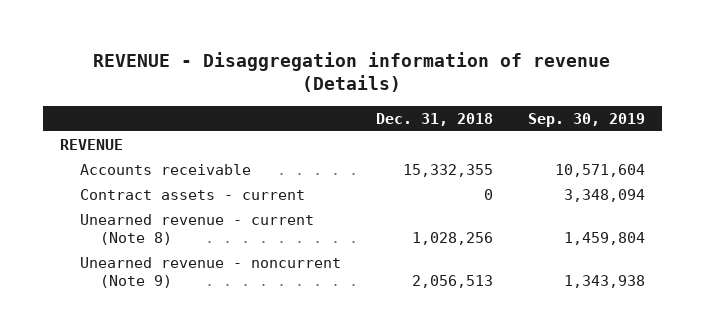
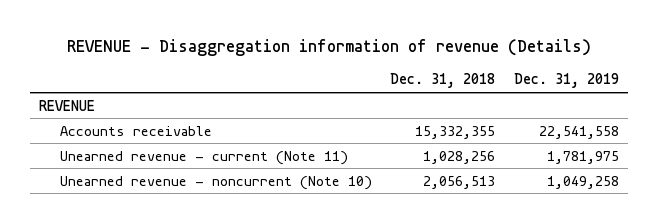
[527,112,645,127] Sep. 30, 2019 -> none
none -> [513,73,619,89] Dec. 31, 2019
[80,189,306,201] Contract assets - current -> none
[80,214,315,245] Unearned revenue - current (Note 8) -> [59,150,348,165] Unearned revenue - current (Note 11)
[80,257,342,288] Unearned revenue - noncurrent (Note 9) -> [59,175,372,190] Unearned revenue - noncurrent (Note 10)

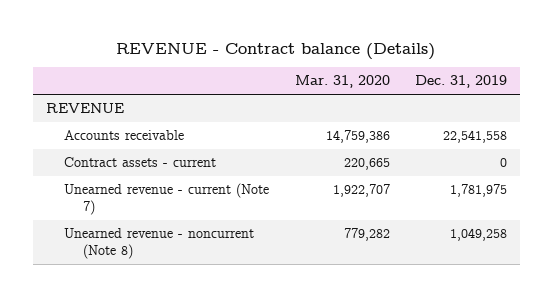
[66,39,591,57] REVENUE - Disaggregation information of revenue (Details) -> [116,42,436,60] REVENUE - Contract balance (Details)
[390,73,496,89] Dec. 31, 2018 -> none
none -> [294,75,390,89] Mar. 31, 2020
none -> [64,157,217,168] Contract assets - current
[59,150,348,165] Unearned revenue - current (Note 11) -> [64,183,270,216] Unearned revenue - current (Note 7)
[59,175,372,190] Unearned revenue - noncurrent (Note 10) -> [64,228,255,260] Unearned revenue - noncurrent (Note 8)

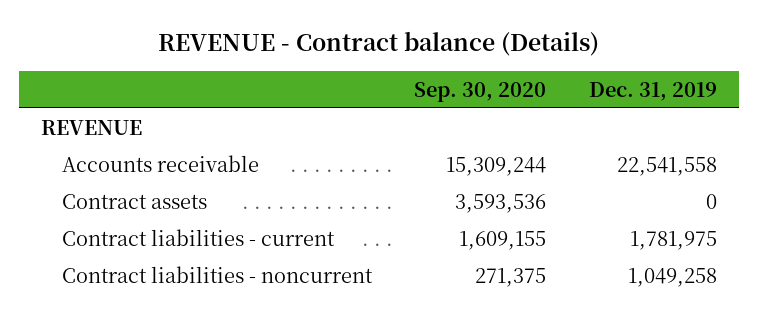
[294,75,390,89] Mar. 31, 2020 -> none
none -> [414,81,547,102] Sep. 30, 2020
[64,157,217,168] Contract assets - current -> [61,193,207,209] Contract assets
[64,183,270,216] Unearned revenue - current (Note 7) -> [61,228,335,246] Contract liabilities - current
[64,228,255,260] Unearned revenue - noncurrent (Note 8) -> [61,265,373,283] Contract liabilities - noncurrent

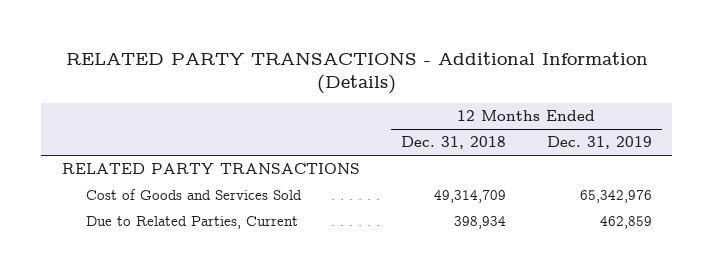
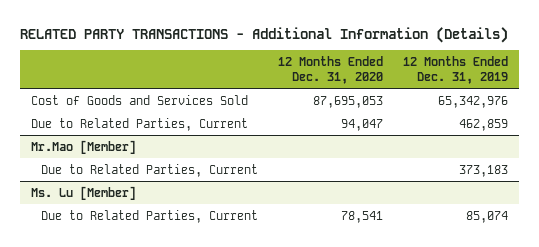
[400,136,506,150] Dec. 31, 2018 -> none
none -> [278,56,384,84] 12 Months Ended Dec. 31, 2020
[61,163,360,175] RELATED PARTY TRANSACTIONS -> none
none -> [30,139,136,154] Mr.Mao [Member]
none -> [40,163,258,177] Due to Related Parties, Current
none -> [30,185,136,200] Ms. Lu [Member]
none -> [40,209,258,223] Due to Related Parties, Current

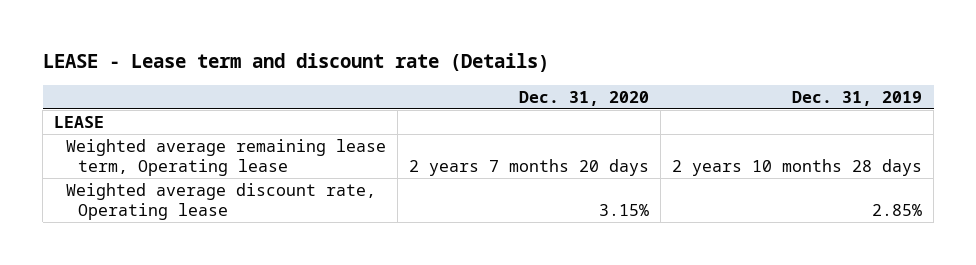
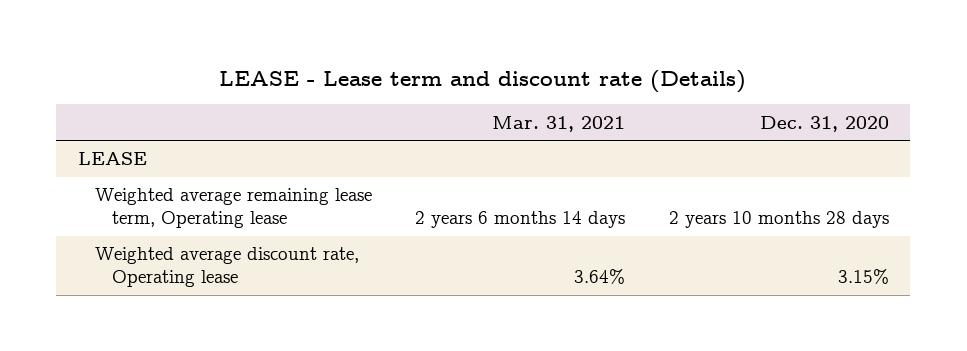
[792,90,923,106] Dec. 31, 2019 -> none
none -> [492,115,626,132] Mar. 31, 2021
[409,158,650,176] 2 years 7 months 20 days -> [668,211,889,229] 2 years 10 months 28 days

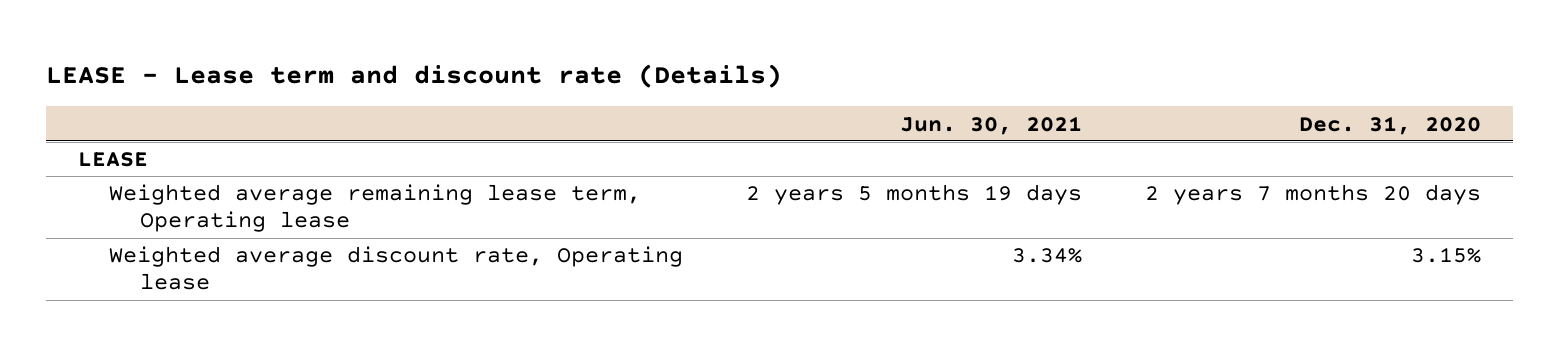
[492,115,626,132] Mar. 31, 2021 -> none
none -> [899,115,1082,135] Jun. 30, 2021
[668,211,889,229] 2 years 10 months 28 days -> [1145,184,1482,206] 2 years 7 months 20 days

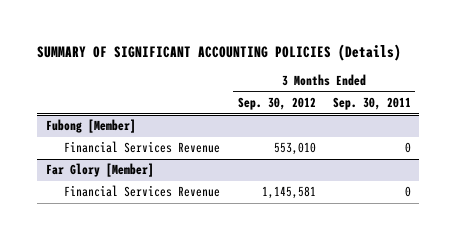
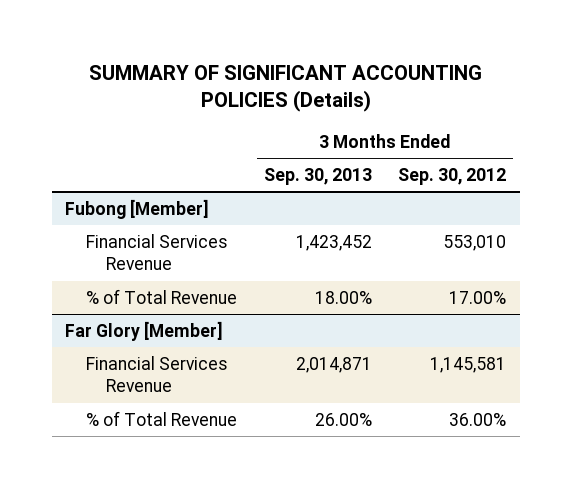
[332,97,411,111] Sep. 30, 2011 -> none
none -> [263,167,372,185] Sep. 30, 2013
none -> [85,288,237,304] % of Total Revenue
none -> [85,410,237,426] % of Total Revenue

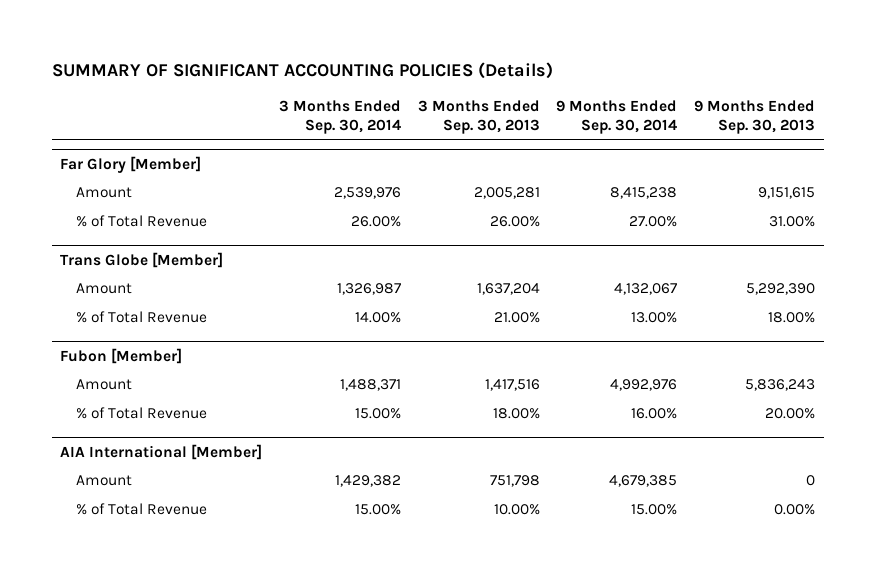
[398,167,507,185] Sep. 30, 2012 -> none
none -> [278,100,401,134] 3 Months Ended Sep. 30, 2014
none -> [556,100,678,134] 9 Months Ended Sep. 30, 2014
none -> [694,100,816,134] 9 Months Ended Sep. 30, 2013
[65,198,210,219] Fubong [Member] -> none
[85,233,228,271] Financial Services Revenue -> none
[85,288,237,304] % of Total Revenue -> none
[85,355,228,393] Financial Services Revenue -> none
none -> [75,187,132,199] Amount
none -> [60,251,224,268] Trans Globe [Member]
none -> [75,283,132,295] Amount
none -> [75,311,207,324] % of Total Revenue
none -> [60,347,183,364] Fubon [Member]
none -> [75,379,132,391] Amount
none -> [75,407,207,420] % of Total Revenue
none -> [60,443,263,460] AIA International [Member]
none -> [75,475,132,487] Amount
none -> [75,503,207,516] % of Total Revenue

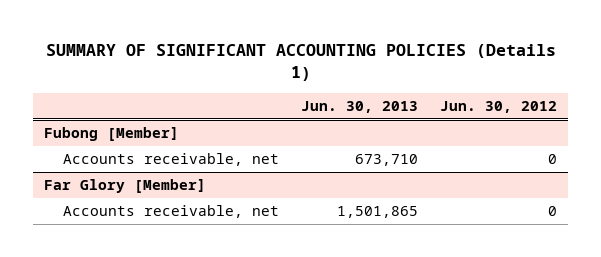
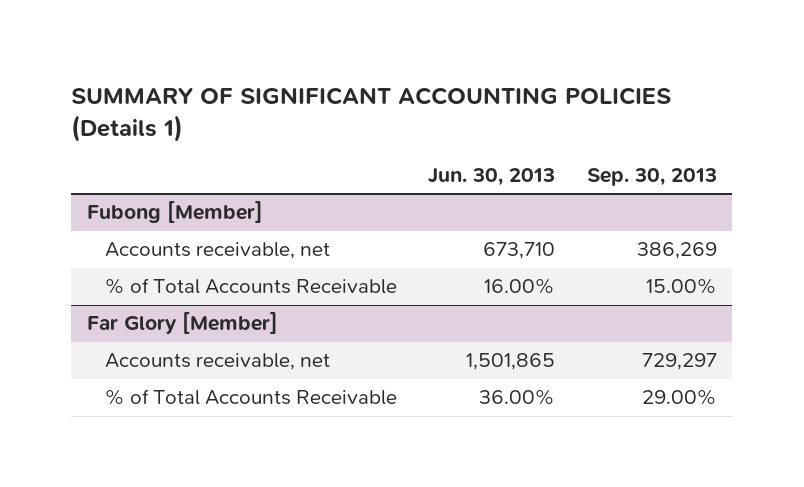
[440,100,558,113] Jun. 30, 2012 -> none
none -> [586,168,717,187] Sep. 30, 2013
none -> [104,278,397,295] % of Total Accounts Receivable
none -> [104,389,397,406] % of Total Accounts Receivable

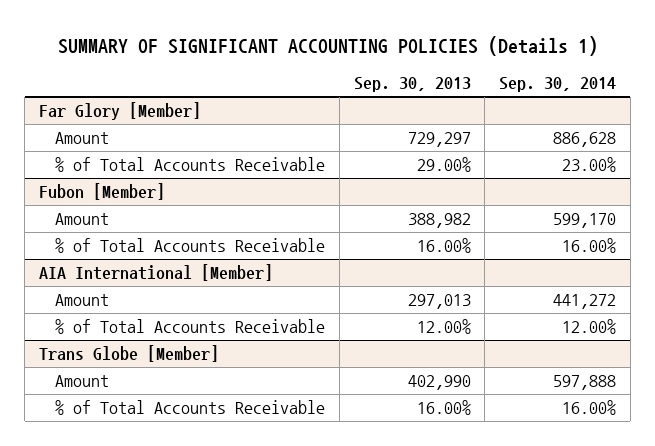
[428,168,556,187] Jun. 30, 2013 -> none
none -> [499,77,617,93] Sep. 30, 2014
[87,201,264,224] Fubong [Member] -> none
[104,242,330,260] Accounts receivable, net -> none
[104,278,397,295] % of Total Accounts Receivable -> none
[104,353,330,371] Accounts receivable, net -> [55,132,110,145] Amount
none -> [39,183,166,201] Fubon [Member]
none -> [55,213,110,226] Amount
none -> [55,238,326,254] % of Total Accounts Receivable
none -> [39,264,274,282] AIA International [Member]
none -> [55,294,110,307] Amount
none -> [55,319,326,335] % of Total Accounts Receivable
none -> [39,345,220,363] Trans Globe [Member]
none -> [55,375,110,388] Amount
none -> [55,400,326,416] % of Total Accounts Receivable

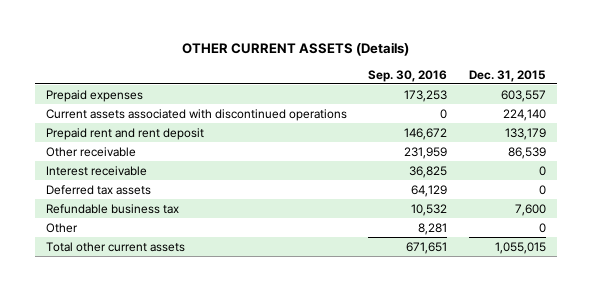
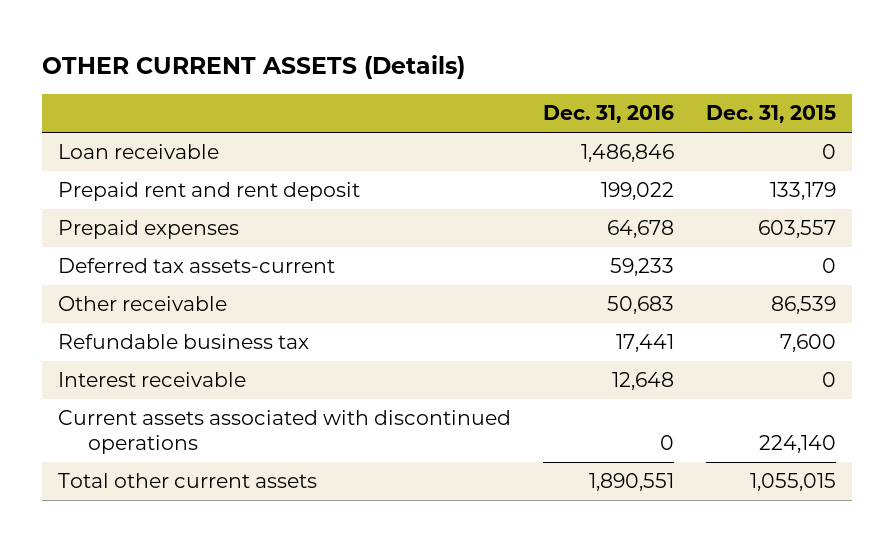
[368,69,448,82] Sep. 30, 2016 -> none
none -> [542,105,674,124] Dec. 31, 2016
none -> [57,144,219,160] Loan receivable
[45,89,143,102] Prepaid expenses -> [57,220,239,240] Prepaid expenses
none -> [57,258,335,274] Deferred tax assets-current
[45,184,151,195] Deferred tax assets -> none
[45,222,78,233] Other -> none
[45,165,147,176] Interest receivable -> [57,372,246,388] Interest receivable
[45,108,347,121] Current assets associated with discontinued operations -> [57,410,511,455] Current assets associated with discontinued operations

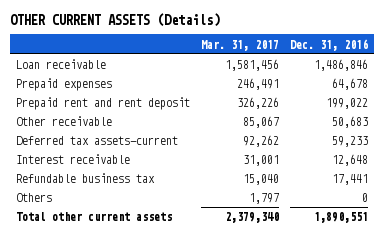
[705,105,836,124] Dec. 31, 2015 -> none
none -> [201,39,280,51] Mar. 31, 2017
[57,182,360,202] Prepaid rent and rent deposit -> [15,97,190,111] Prepaid rent and rent deposit
[57,258,335,274] Deferred tax assets-current -> [15,136,178,146] Deferred tax assets-current
[57,410,511,455] Current assets associated with discontinued operations -> none
[57,334,309,350] Refundable business tax -> [15,173,155,184] Refundable business tax
none -> [15,193,52,203] Others

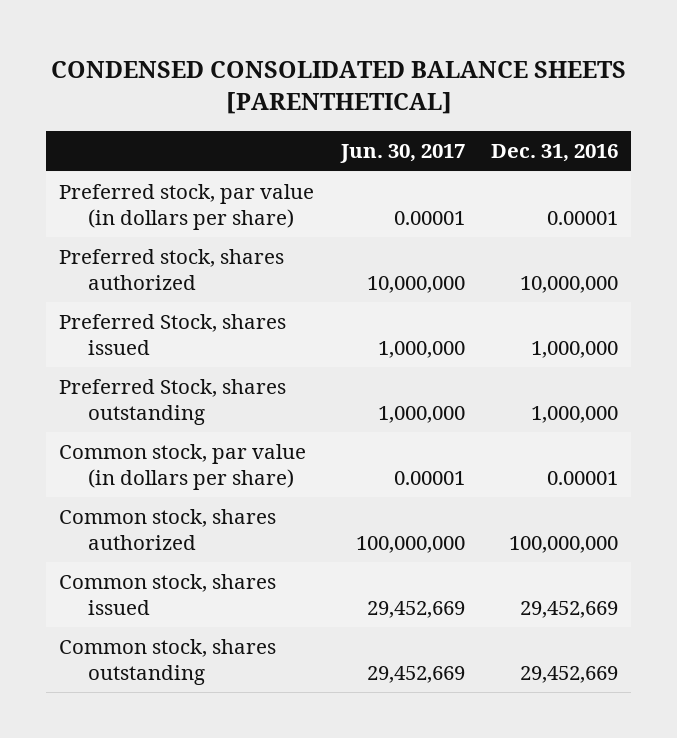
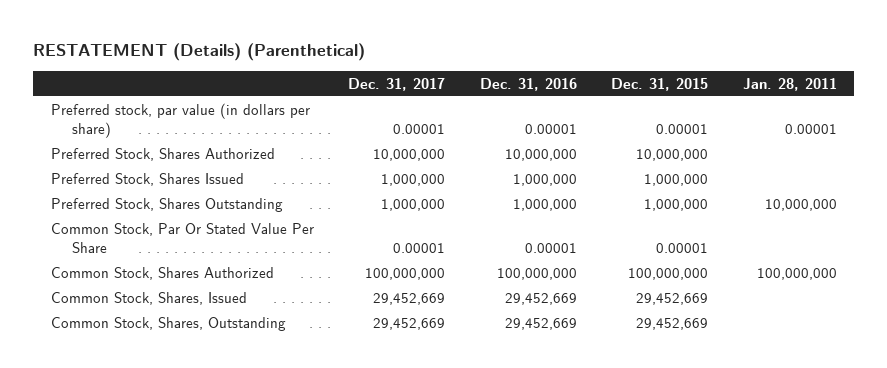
[50,61,626,115] CONDENSED CONSOLIDATED BALANCE SHEETS [PARENTHETICAL] -> [33,43,366,62] RESTATEMENT (Details) (Parenthetical)
[339,144,465,164] Jun. 30, 2017 -> none
none -> [348,77,446,91] Dec. 31, 2017
none -> [611,77,709,91] Dec. 31, 2015
none -> [742,77,837,91] Jan. 28, 2011
[59,249,285,290] Preferred stock, shares authorized -> [50,147,275,161] Preferred Stock, Shares Authorized
[59,314,287,355] Preferred Stock, shares issued -> [50,172,244,186] Preferred Stock, Shares Issued
[59,379,287,425] Preferred Stock, shares outstanding -> [50,197,283,212] Preferred Stock, Shares Outstanding
[59,444,307,490] Common stock, par value (in dollars per share) -> [50,222,314,253] Common Stock, Par Or Stated Value Per Share
[59,509,277,550] Common stock, shares authorized -> [50,266,274,280] Common Stock, Shares Authorized
[59,574,277,615] Common stock, shares issued -> [50,291,247,305] Common Stock, Shares, Issued
[59,639,277,685] Common stock, shares outstanding -> [50,316,286,331] Common Stock, Shares, Outstanding

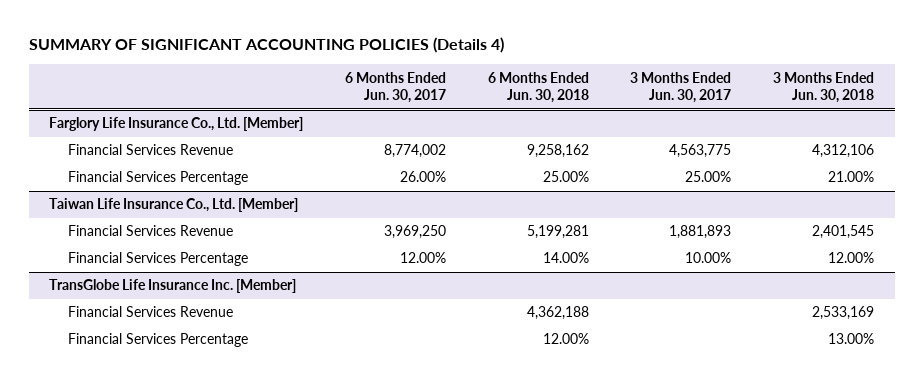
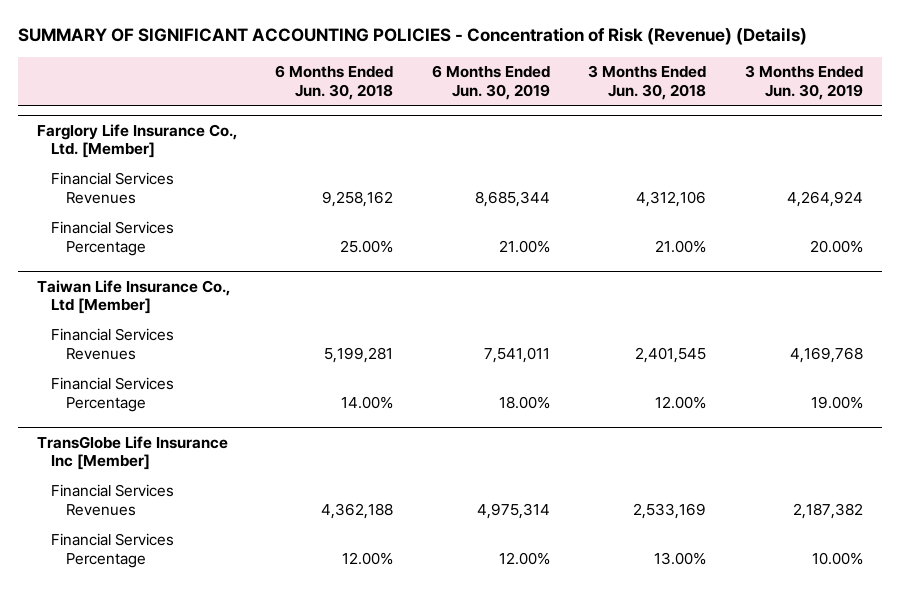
[28,37,504,54] SUMMARY OF SIGNIFICANT ACCOUNTING POLICIES (Details 4) -> [17,27,807,46] SUMMARY OF SIGNIFICANT ACCOUNTING POLICIES - Concentration of Risk (Revenue) (Details)
[344,71,446,104] 6 Months Ended Jun. 30, 2017 -> none
[630,71,732,104] 3 Months Ended Jun. 30, 2017 -> none
none -> [431,65,550,100] 6 Months Ended Jun. 30, 2019
none -> [744,65,863,100] 3 Months Ended Jun. 30, 2019
[68,144,234,156] Financial Services Revenue -> [51,172,175,204] Financial Services Revenues
[49,198,299,213] Taiwan Life Insurance Co., Ltd. [Member] -> [36,279,230,315] Taiwan Life Insurance Co., Ltd [Member]
[68,225,234,237] Financial Services Revenue -> [51,328,175,360] Financial Services Revenues
[49,279,297,294] TransGlobe Life Insurance Inc. [Member] -> [36,435,228,471] TransGlobe Life Insurance Inc [Member]
[68,306,234,318] Financial Services Revenue -> [51,484,175,516] Financial Services Revenues

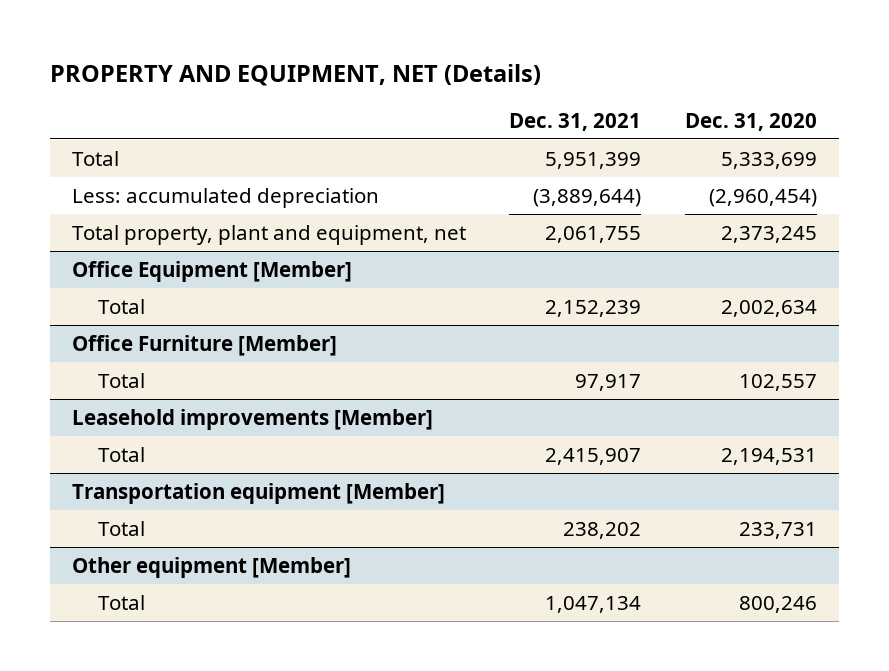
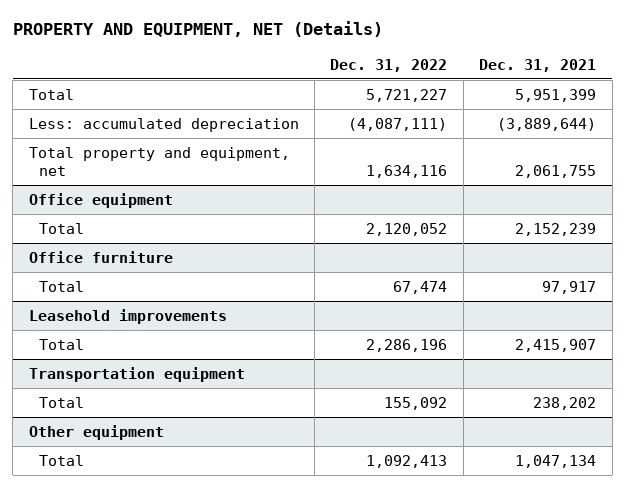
[684,112,817,131] Dec. 31, 2020 -> none
none -> [330,58,448,72] Dec. 31, 2022
[71,224,466,245] Total property, plant and equipment, net -> [28,146,290,177] Total property and equipment, net
[71,260,352,282] Office Equipment [Member] -> [28,192,173,208] Office equipment
[71,334,337,356] Office Furniture [Member] -> [28,250,173,263] Office furniture
[71,408,433,430] Leasehold improvements [Member] -> [28,308,227,324] Leasehold improvements
[71,482,445,504] Transportation equipment [Member] -> [28,366,245,382] Transportation equipment
[71,556,351,578] Other equipment [Member] -> [28,424,164,440] Other equipment

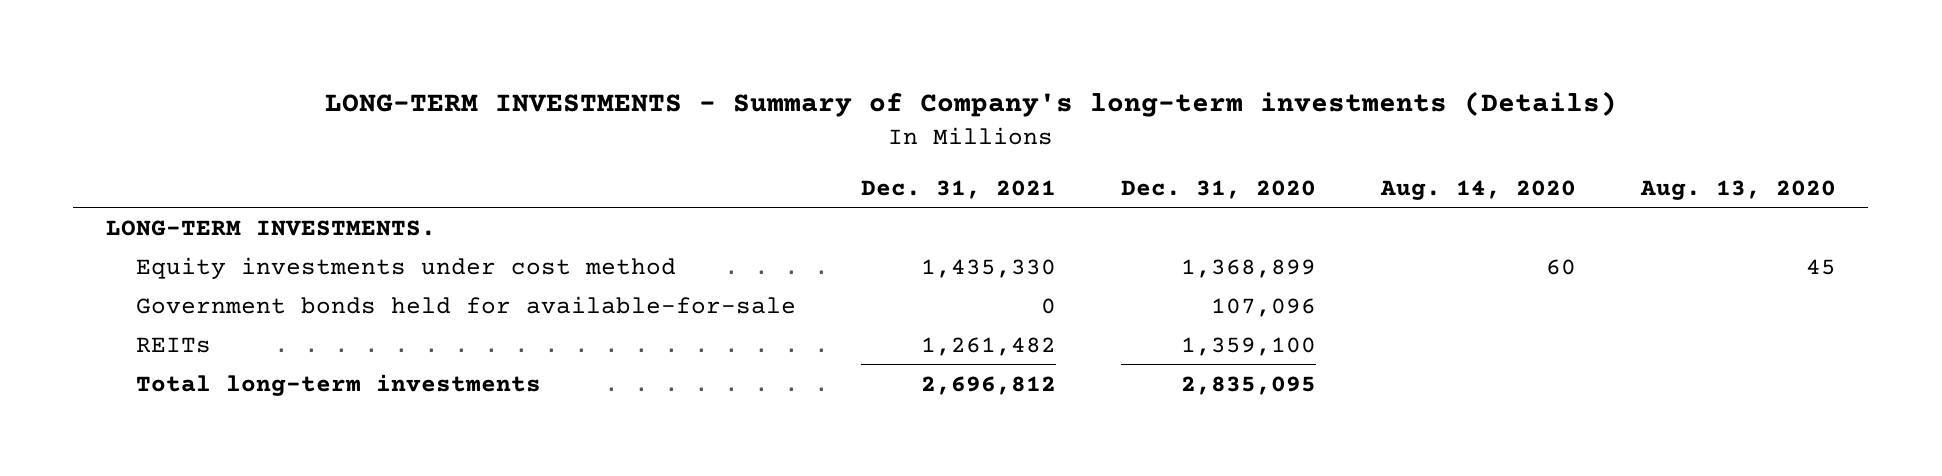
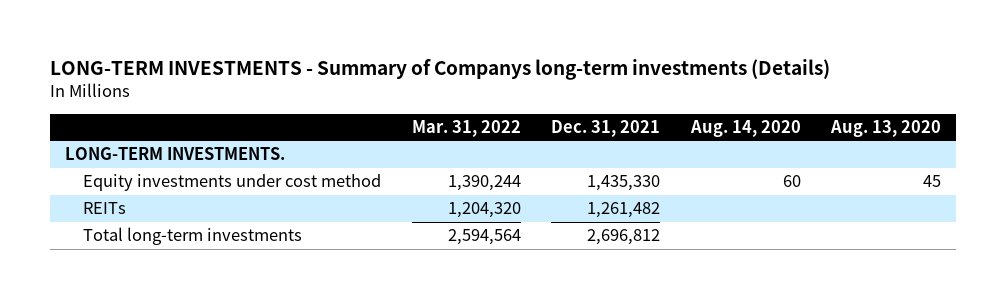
[324,90,1617,117] LONG-TERM INVESTMENTS - Summary of Company's long-term investments (Details) -> [49,59,830,81] LONG-TERM INVESTMENTS - Summary of Companys long-term investments (Details)
[1121,179,1317,199] Dec. 31, 2020 -> none
none -> [411,120,521,138] Mar. 31, 2022
[136,295,797,314] Government bonds held for available-for-sale -> none

